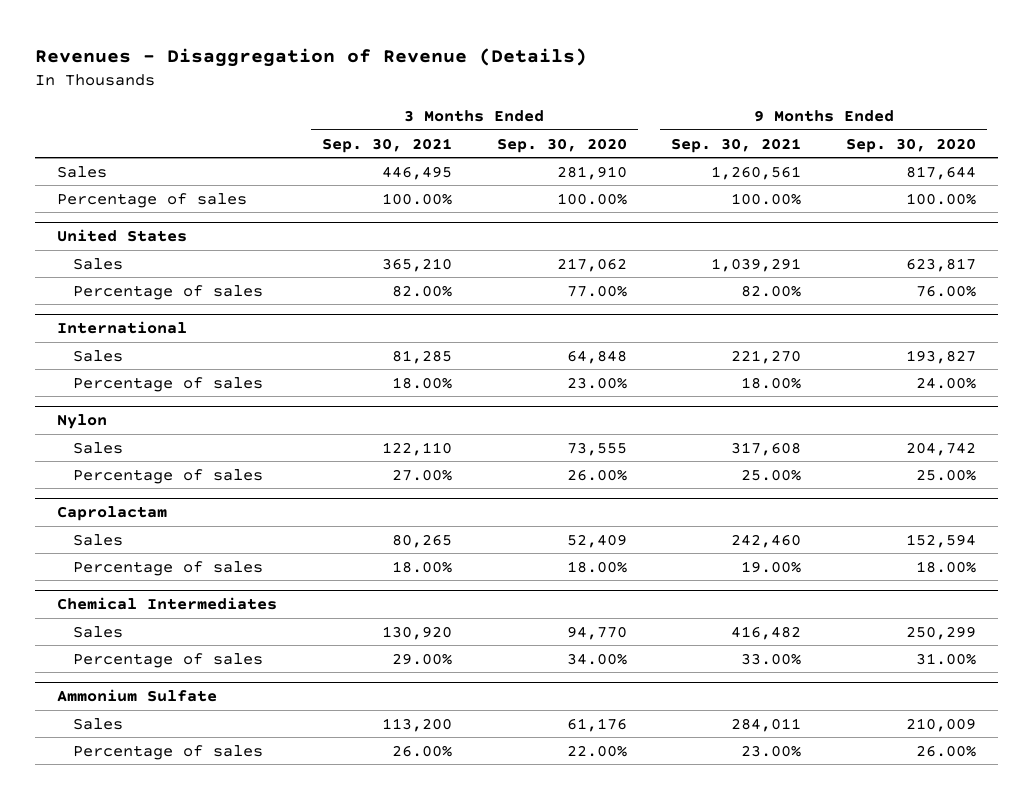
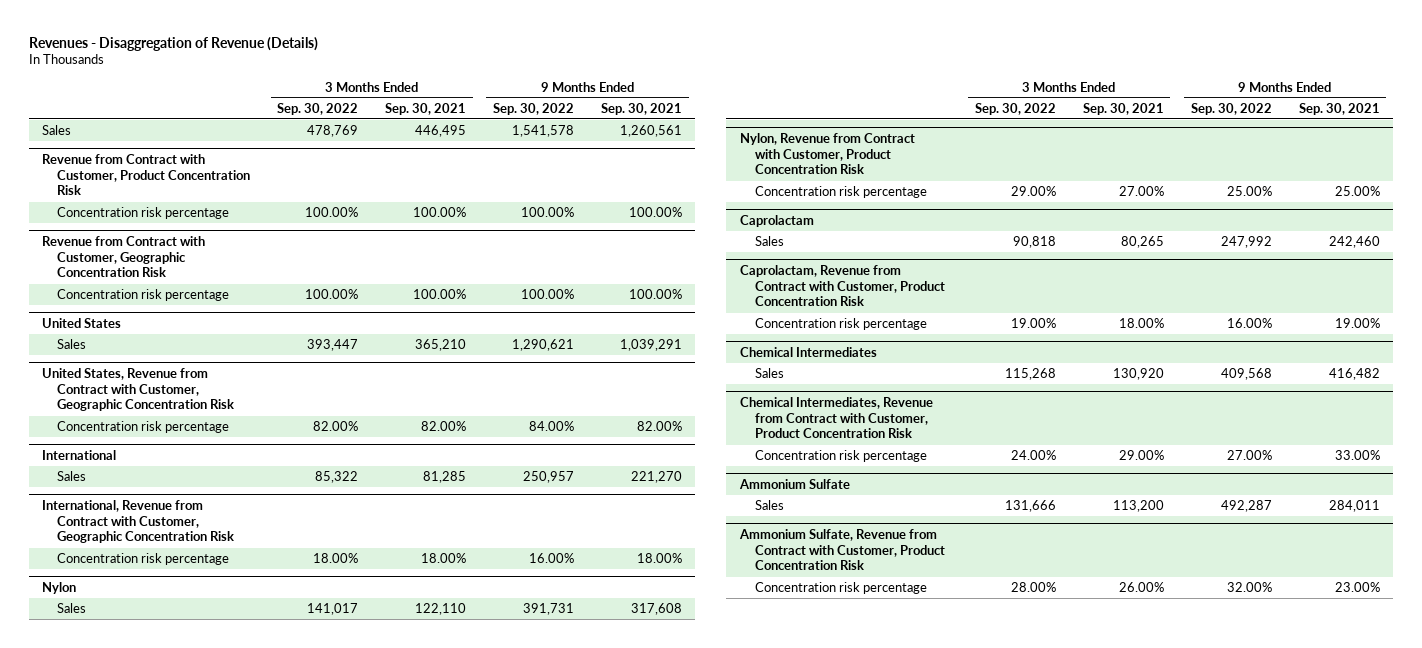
[496,137,627,153] Sep. 30, 2020 -> none
[845,137,976,153] Sep. 30, 2020 -> none
none -> [277,102,359,115] Sep. 30, 2022
none -> [493,102,575,115] Sep. 30, 2022
[57,192,248,208] Percentage of sales -> none
none -> [42,153,251,196] Revenue from Contract with Customer, Product Concentration Risk
none -> [57,206,230,219] Concentration risk percentage
none -> [42,235,206,278] Revenue from Contract with Customer, Geographic Concentration Risk
none -> [57,288,230,301] Concentration risk percentage
none -> [42,367,235,412] United States, Revenue from Contract with Customer, Geographic Concentration Risk
[72,284,263,300] Percentage of sales -> [57,420,230,433] Concentration risk percentage
none -> [42,499,235,544] International, Revenue from Contract with Customer, Geographic Concentration Risk
[72,376,263,392] Percentage of sales -> [57,552,230,565] Concentration risk percentage
none -> [739,132,915,175] Nylon, Revenue from Contract with Customer, Product Concentration Risk
[72,468,263,484] Percentage of sales -> [755,185,928,198] Concentration risk percentage
none -> [739,264,946,307] Caprolactam, Revenue from Contract with Customer, Product Concentration Risk
[72,560,263,576] Percentage of sales -> [755,317,928,330] Concentration risk percentage
none -> [739,396,933,439] Chemical Intermediates, Revenue from Contract with Customer, Product Concentration Risk
[72,652,263,668] Percentage of sales -> [755,449,928,462] Concentration risk percentage
none -> [738,528,946,571] Ammonium Sulfate, Revenue from Contract with Customer, Product Concentration Risk
[72,744,263,760] Percentage of sales -> [755,581,928,594] Concentration risk percentage

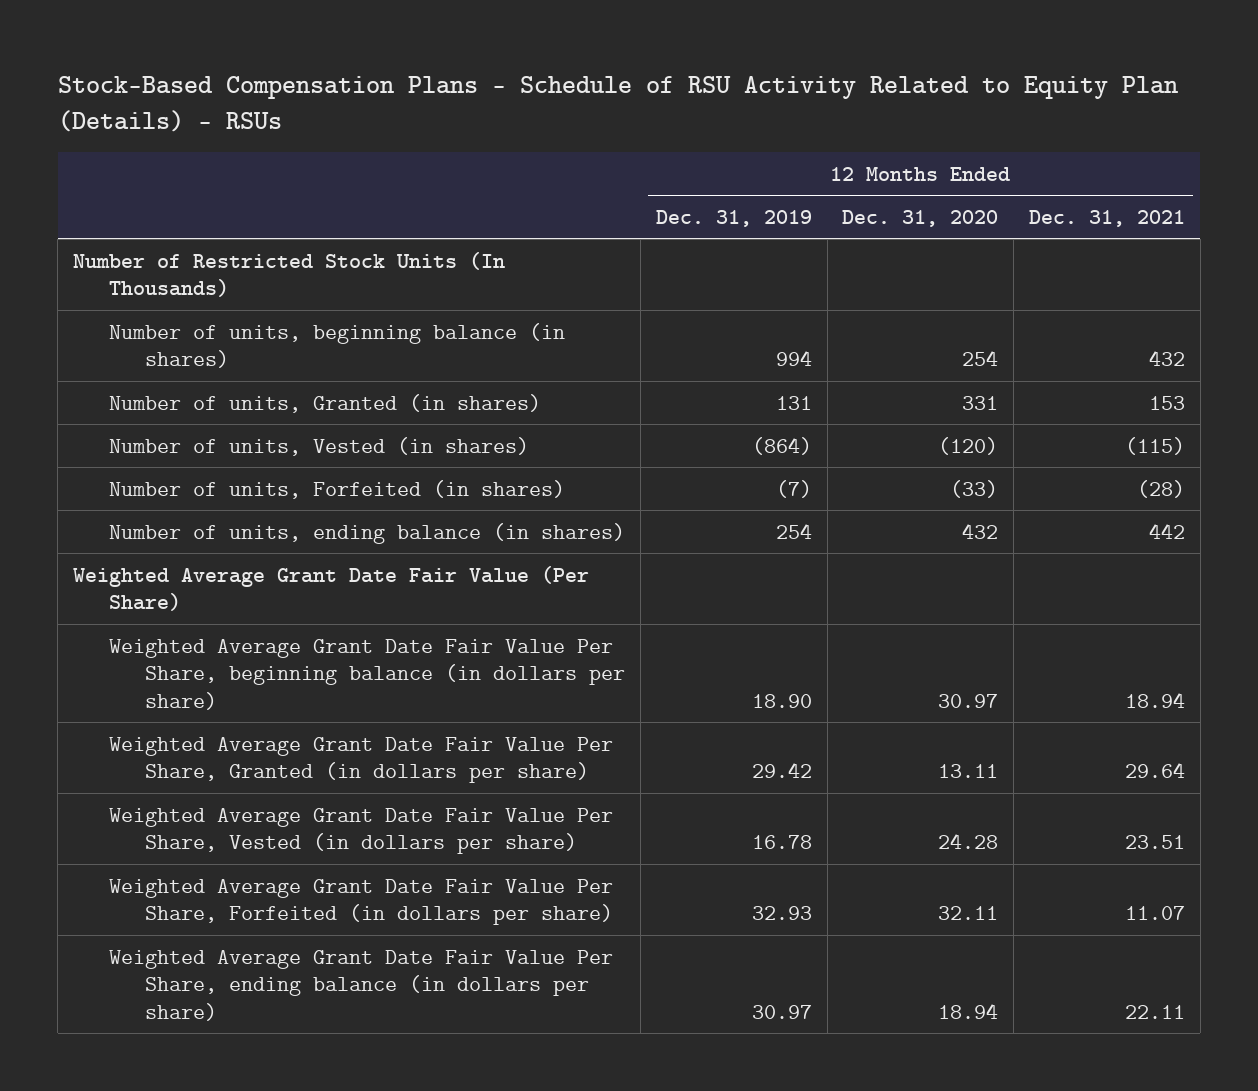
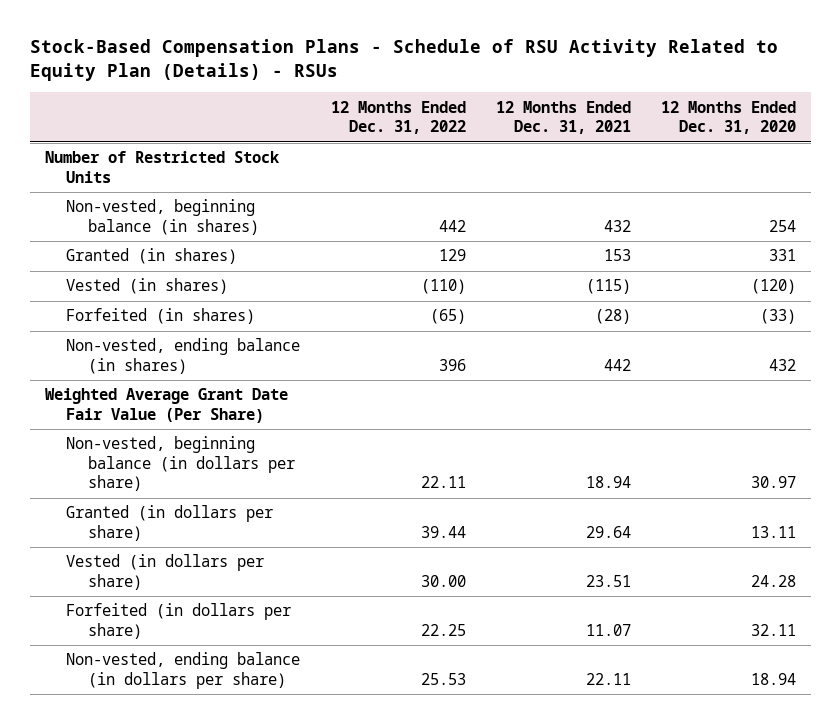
[655,209,812,227] Dec. 31, 2019 -> none
none -> [330,100,466,135] 12 Months Ended Dec. 31, 2022
[72,251,505,298] Number of Restricted Stock Units (In Thousands) -> [44,151,280,183] Number of Restricted Stock Units
[109,322,566,369] Number of units, beginning balance (in shares) -> [66,199,260,235] Non-vested, beginning balance (in shares)
[109,393,542,413] Number of units, Granted (in shares) -> [66,248,238,265] Granted (in shares)
[109,436,530,456] Number of units, Vested (in shares) -> [66,278,229,295] Vested (in shares)
[109,479,566,499] Number of units, Forfeited (in shares) -> [66,308,256,325] Forfeited (in shares)
[109,522,626,544] Number of units, ending balance (in shares) -> [66,338,301,374] Non-vested, ending balance (in shares)
[109,638,626,710] Weighted Average Grant Date Fair Value Per Share, beginning balance (in dollars per share) -> [66,436,296,492] Non-vested, beginning balance (in dollars per share)
[109,736,614,784] Weighted Average Grant Date Fair Value Per Share, Granted (in dollars per share) -> [66,505,274,541] Granted (in dollars per share)
[109,807,614,855] Weighted Average Grant Date Fair Value Per Share, Vested (in dollars per share) -> [66,554,265,590] Vested (in dollars per share)
[109,878,614,926] Weighted Average Grant Date Fair Value Per Share, Forfeited (in dollars per share) -> [66,603,292,639] Forfeited (in dollars per share)
[109,949,614,1021] Weighted Average Grant Date Fair Value Per Share, ending balance (in dollars per share) -> [66,652,301,689] Non-vested, ending balance (in dollars per share)

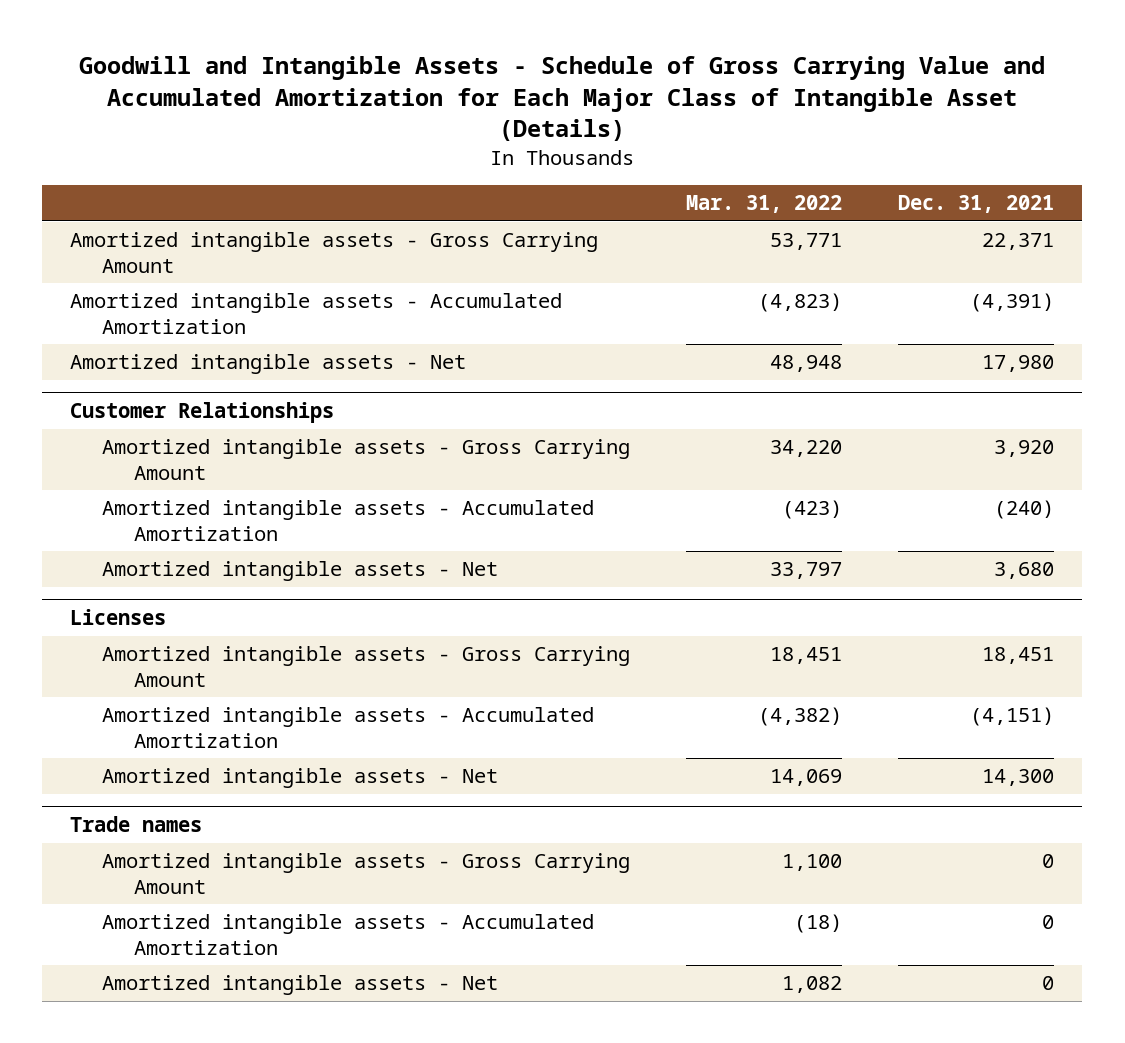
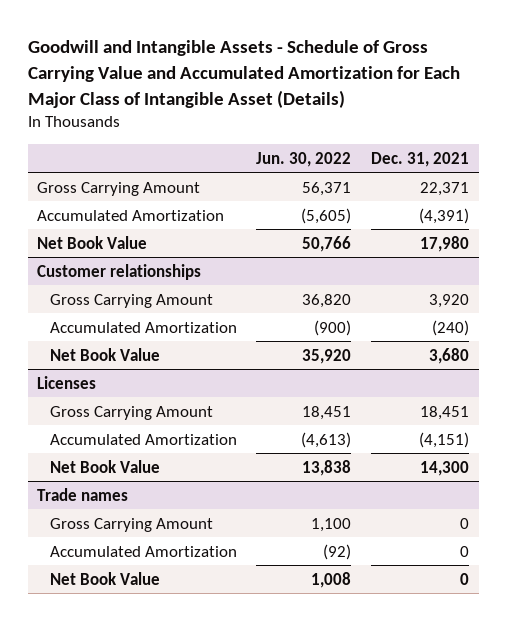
[686,195,843,214] Mar. 31, 2022 -> none
none -> [256,151,352,167] Jun. 30, 2022
[70,232,599,273] Amortized intangible assets - Gross Carrying Amount -> [37,181,201,196] Gross Carrying Amount
[70,293,563,334] Amortized intangible assets - Accumulated Amortization -> [37,209,225,221] Accumulated Amortization
[70,354,467,375] Amortized intangible assets - Net -> [37,235,148,249] Net Book Value
[70,402,335,424] Customer Relationships -> [37,263,202,280] Customer relationships
[102,439,631,480] Amortized intangible assets - Gross Carrying Amount -> [49,293,213,308] Gross Carrying Amount
[102,500,595,541] Amortized intangible assets - Accumulated Amortization -> [49,321,237,333] Accumulated Amortization
[102,561,499,582] Amortized intangible assets - Net -> [49,347,160,361] Net Book Value
[102,646,631,687] Amortized intangible assets - Gross Carrying Amount -> [49,405,213,420] Gross Carrying Amount
[102,707,595,748] Amortized intangible assets - Accumulated Amortization -> [49,433,237,445] Accumulated Amortization
[102,768,499,789] Amortized intangible assets - Net -> [49,459,160,473] Net Book Value
[102,853,631,894] Amortized intangible assets - Gross Carrying Amount -> [49,517,213,532] Gross Carrying Amount
[102,914,595,955] Amortized intangible assets - Accumulated Amortization -> [49,545,237,557] Accumulated Amortization
[102,975,499,996] Amortized intangible assets - Net -> [49,571,160,585] Net Book Value

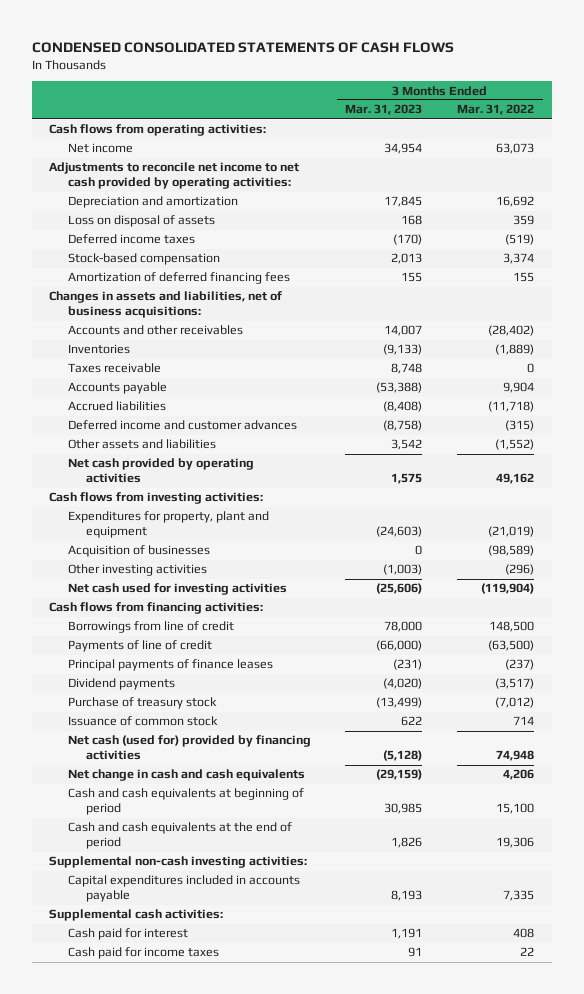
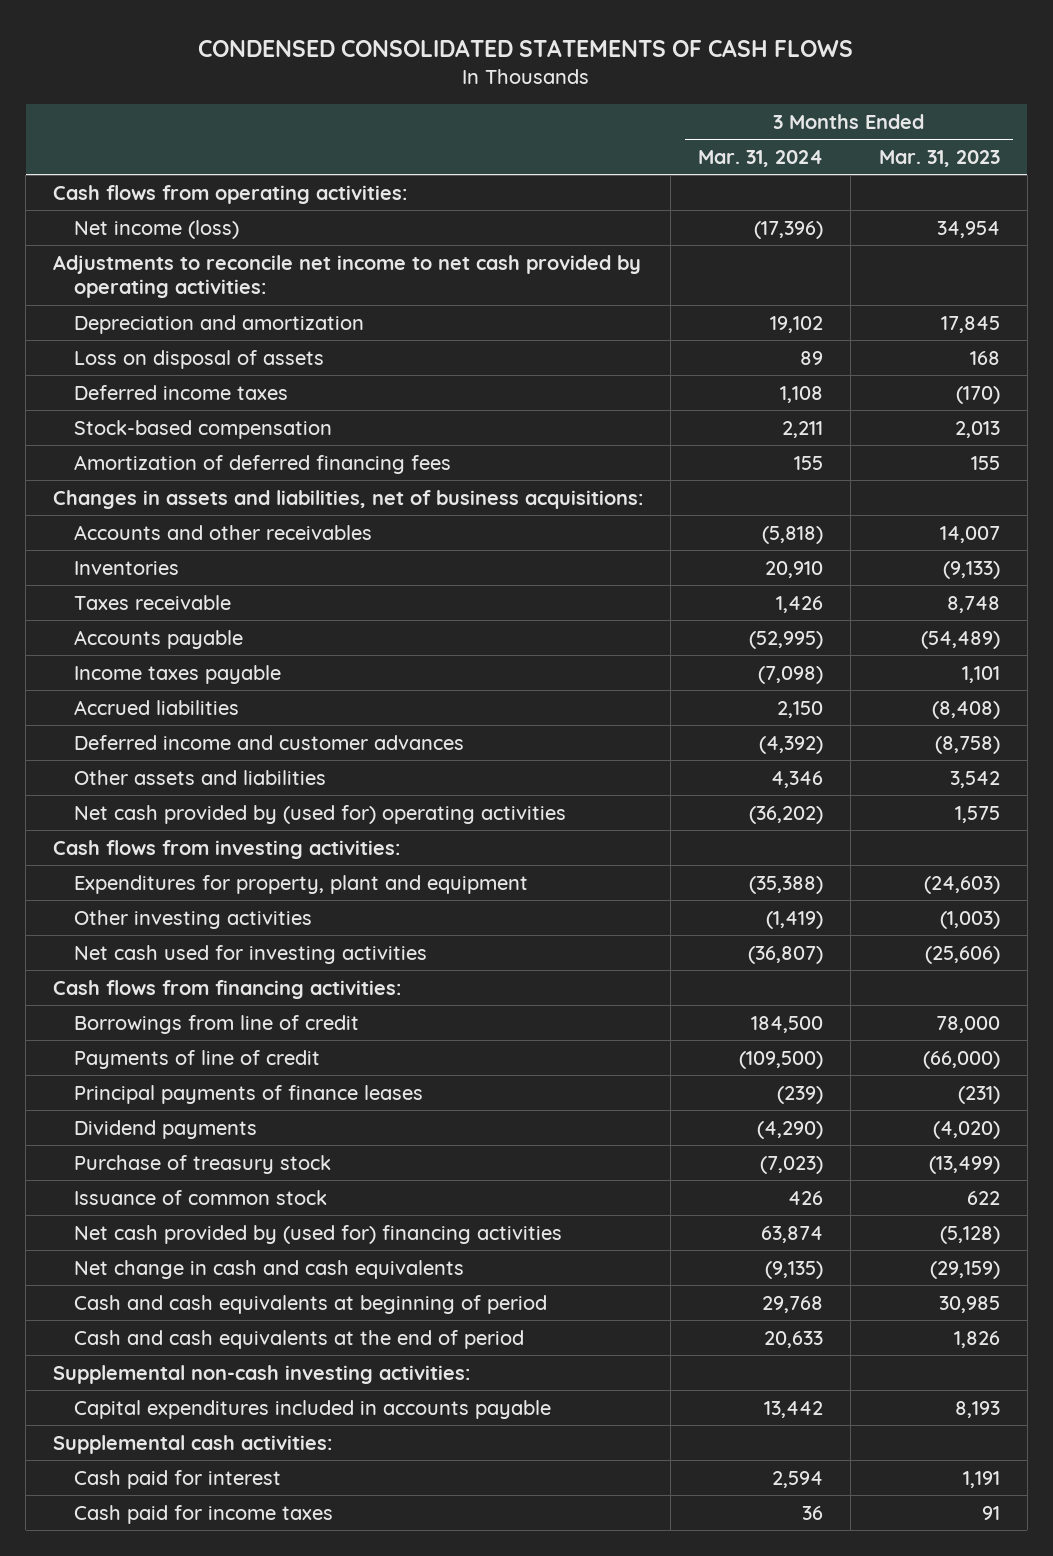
[457,104,535,116] Mar. 31, 2022 -> none
none -> [698,150,824,168] Mar. 31, 2024
[67,143,133,154] Net income -> [74,219,240,239] Net income (loss)
[376,382,423,394] (53,388) -> [920,630,1000,649] (54,489)
none -> [74,664,282,684] Income taxes payable
[67,458,254,484] Net cash provided by operating activities -> [74,804,567,824] Net cash provided by (used for) operating activities
[67,545,210,558] Acquisition of businesses -> none
[67,735,311,761] Net cash (used for) provided by financing activities -> [74,1224,563,1244] Net cash provided by (used for) financing activities

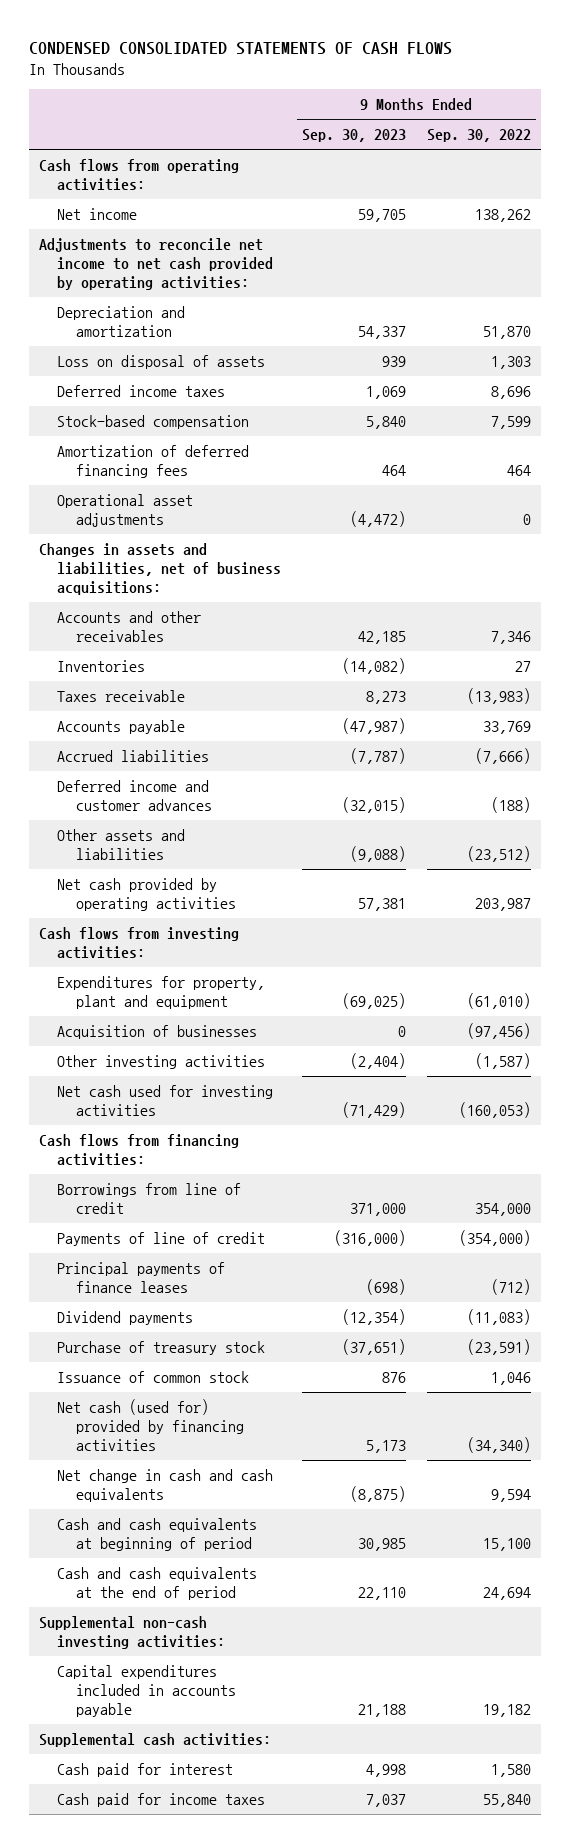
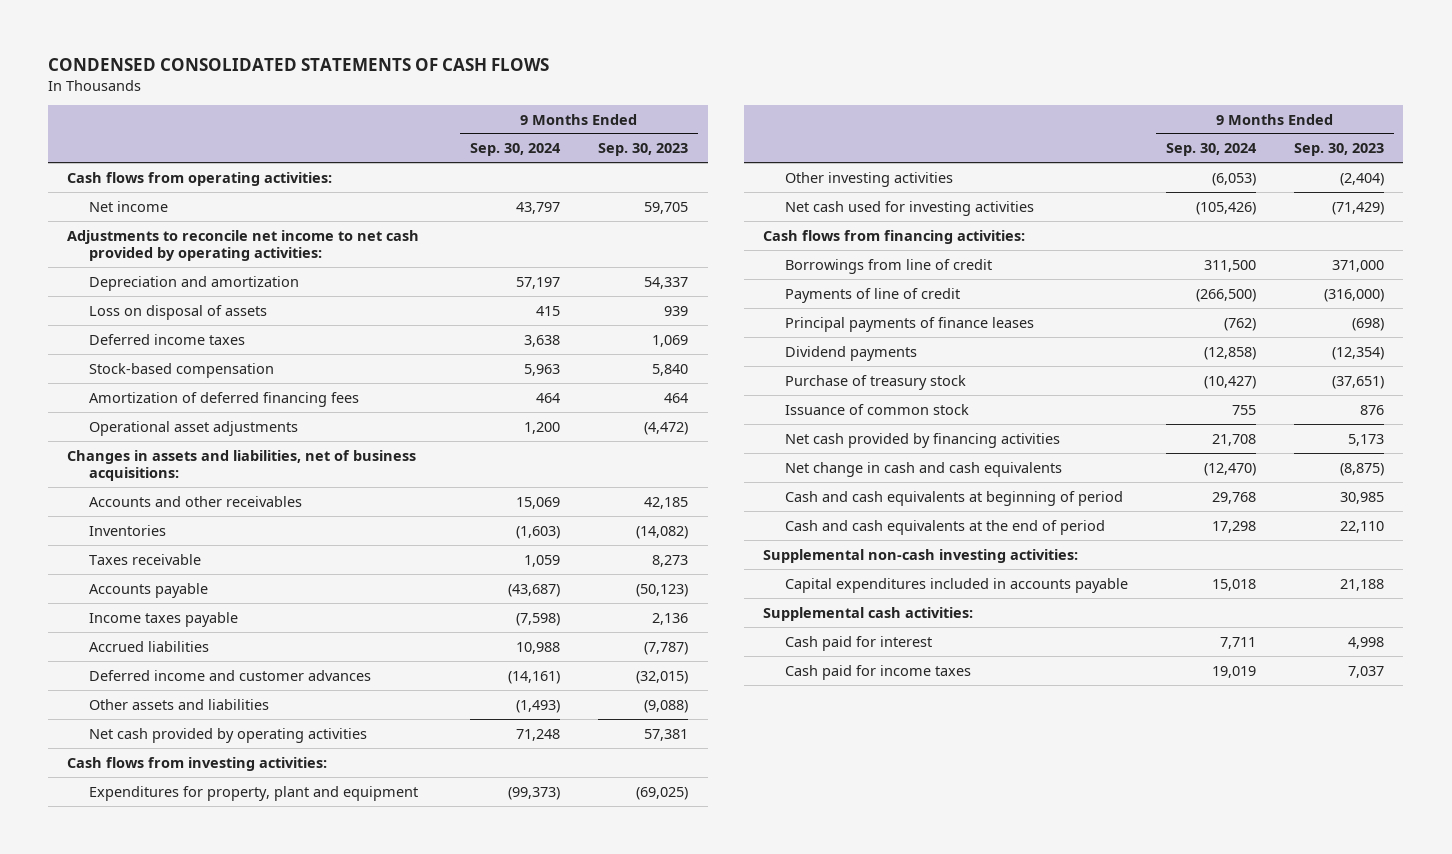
[426,129,531,143] Sep. 30, 2022 -> none
none -> [470,143,562,157] Sep. 30, 2024
[342,717,407,734] (47,987) -> [636,583,689,597] (50,123)
none -> [88,611,238,627] Income taxes payable
[57,1024,258,1039] Acquisition of businesses -> none
[57,1398,244,1451] Net cash (used for) provided by financing activities -> [784,432,1060,448] Net cash provided by financing activities

